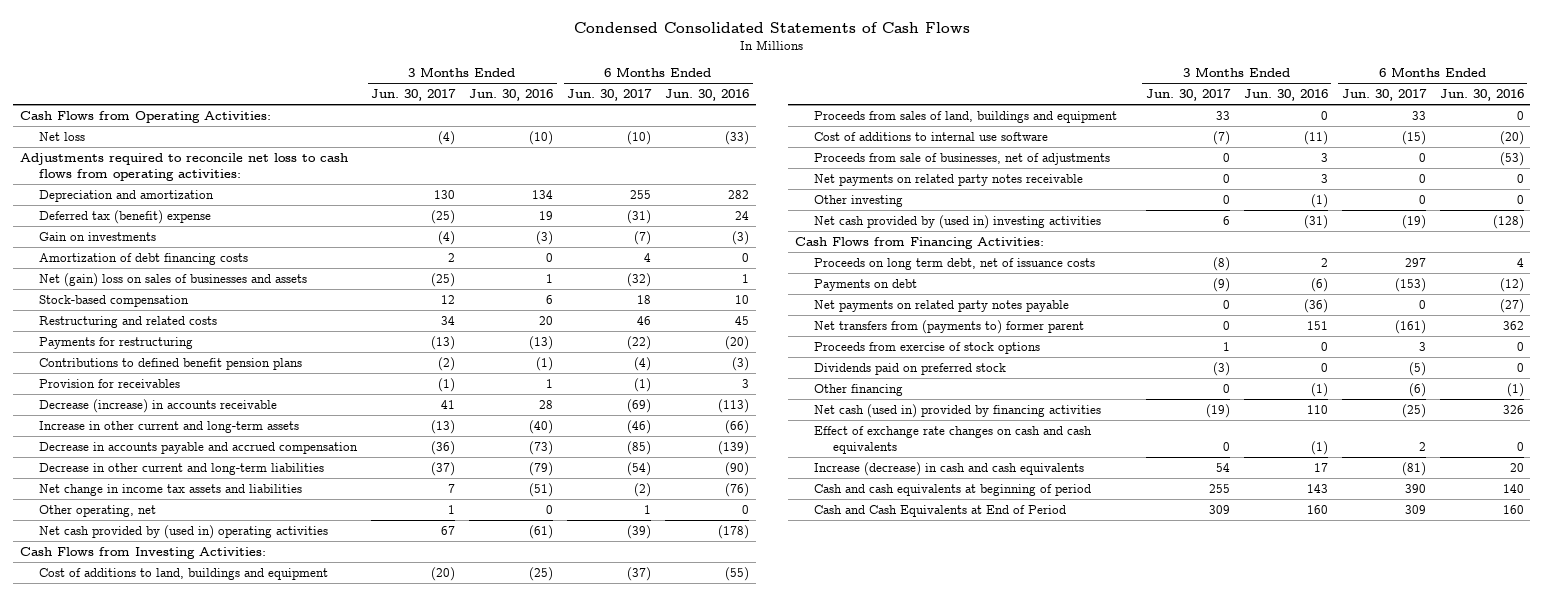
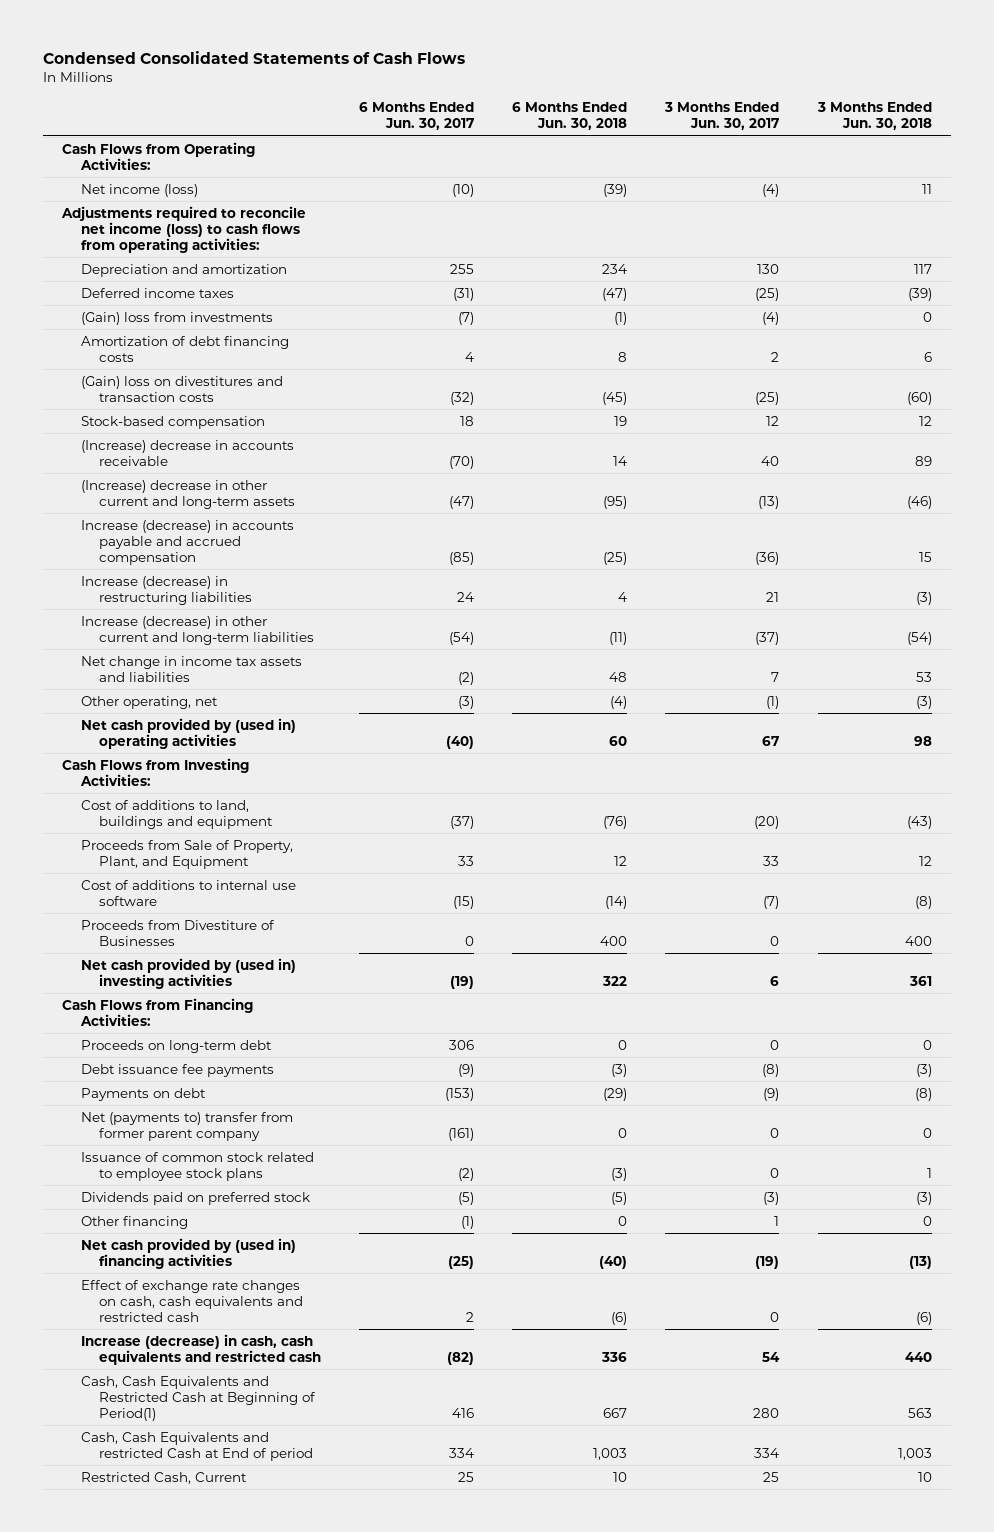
[469,89,554,102] Jun. 30, 2016 -> none
[665,89,750,102] Jun. 30, 2016 -> none
none -> [512,102,628,131] 6 Months Ended Jun. 30, 2018
none -> [816,102,932,131] 3 Months Ended Jun. 30, 2018
[39,131,86,141] Net loss -> [80,183,198,197] Net income (loss)
[20,152,349,182] Adjustments required to reconcile net loss to cash flows from operating activities: -> [61,205,307,253] Adjustments required to reconcile net income (loss) to cash flows from operating activities:
[39,209,212,224] Deferred tax (benefit) expense -> [80,287,234,298] Deferred income taxes
[39,231,157,241] Gain on investments -> [80,311,273,325] (Gain) loss from investments
[39,272,308,287] Net (gain) loss on sales of businesses and assets -> [80,375,283,402] (Gain) loss on divestitures and transaction costs
[39,315,218,328] Restructuring and related costs -> none
[39,336,194,349] Payments for restructuring -> none
[39,357,303,370] Contributions to defined benefit pension plans -> none
[39,378,181,388] Provision for receivables -> none
[39,398,278,413] Decrease (increase) in accounts receivable -> [80,439,294,466] (Increase) decrease in accounts receivable
[441,399,456,409] 41 -> [761,455,780,466] 40
[627,398,652,413] (69) -> [449,455,475,469] (70)
[39,420,300,433] Increase in other current and long-term assets -> [80,479,296,509] (Increase) decrease in other current and long-term assets
[627,419,652,434] (46) -> [449,495,475,509] (47)
[39,441,359,454] Decrease in accounts payable and accrued compensation -> [80,519,294,565] Increase (decrease) in accounts payable and accrued compensation
none -> [80,575,253,605] Increase (decrease) in restructuring liabilities
[39,462,325,475] Decrease in other current and long-term liabilities -> [80,615,315,645] Increase (decrease) in other current and long-term liabilities
[448,504,456,514] 1 -> [766,695,780,709] (1)
[644,504,652,514] 1 -> [458,695,475,709] (3)
[627,524,652,539] (39) -> [446,735,475,749] (40)
[813,110,1117,123] Proceeds from sales of land, buildings and equipment -> [80,839,293,869] Proceeds from Sale of Property, Plant, and Equipment
[813,173,1083,186] Net payments on related party notes receivable -> none
[813,194,903,207] Other investing -> none
[813,152,1110,165] Proceeds from sale of businesses, net of adjustments -> [80,919,275,946] Proceeds from Divestiture of Businesses
[813,257,1095,270] Proceeds on long term debt, net of issuance costs -> [80,1039,272,1053] Proceeds on long-term debt
[1212,256,1230,271] (8) -> [770,1039,780,1050] 0
[1404,257,1426,267] 297 -> [449,1039,475,1050] 306
none -> [80,1063,274,1077] Debt issuance fee payments
[813,299,1069,312] Net payments on related party notes payable -> none
[813,341,1040,354] Proceeds from exercise of stock options -> none
[813,319,1084,334] Net transfers from (payments to) former parent -> [80,1111,293,1141] Net (payments to) transfer from former parent company
none -> [80,1151,314,1181] Issuance of common stock related to employee stock plans
[1222,383,1230,393] 0 -> [774,1215,780,1226] 1
[1408,382,1426,397] (6) -> [461,1215,475,1229] (1)
[813,403,1101,418] Net cash (used in) provided by financing activities -> [80,1237,296,1269] Net cash provided by (used in) financing activities
[813,425,1092,455] Effect of exchange rate changes on cash and cash equivalents -> [80,1279,304,1322] Effect of exchange rate changes on cash, cash equivalents and restricted cash
[813,461,1084,476] Increase (decrease) in cash and cash equivalents -> [80,1333,322,1365] Increase (decrease) in cash, cash equivalents and restricted cash
[1401,461,1426,476] (81) -> [447,1351,475,1365] (82)
[813,483,1091,496] Cash and cash equivalents at beginning of period -> [80,1375,317,1421] Cash, Cash Equivalents and Restricted Cash at Beginning of Period(1)
[1208,483,1230,493] 255 -> [753,1407,780,1418] 280
[1404,483,1426,493] 390 -> [452,1407,475,1418] 416
[813,504,1066,517] Cash and Cash Equivalents at End of Period -> [80,1431,314,1461] Cash, Cash Equivalents and restricted Cash at End of period
[1208,504,1230,514] 309 -> [754,1447,780,1458] 334
[1404,504,1426,514] 309 -> [449,1447,475,1458] 334
none -> [80,1471,247,1484] Restricted Cash, Current

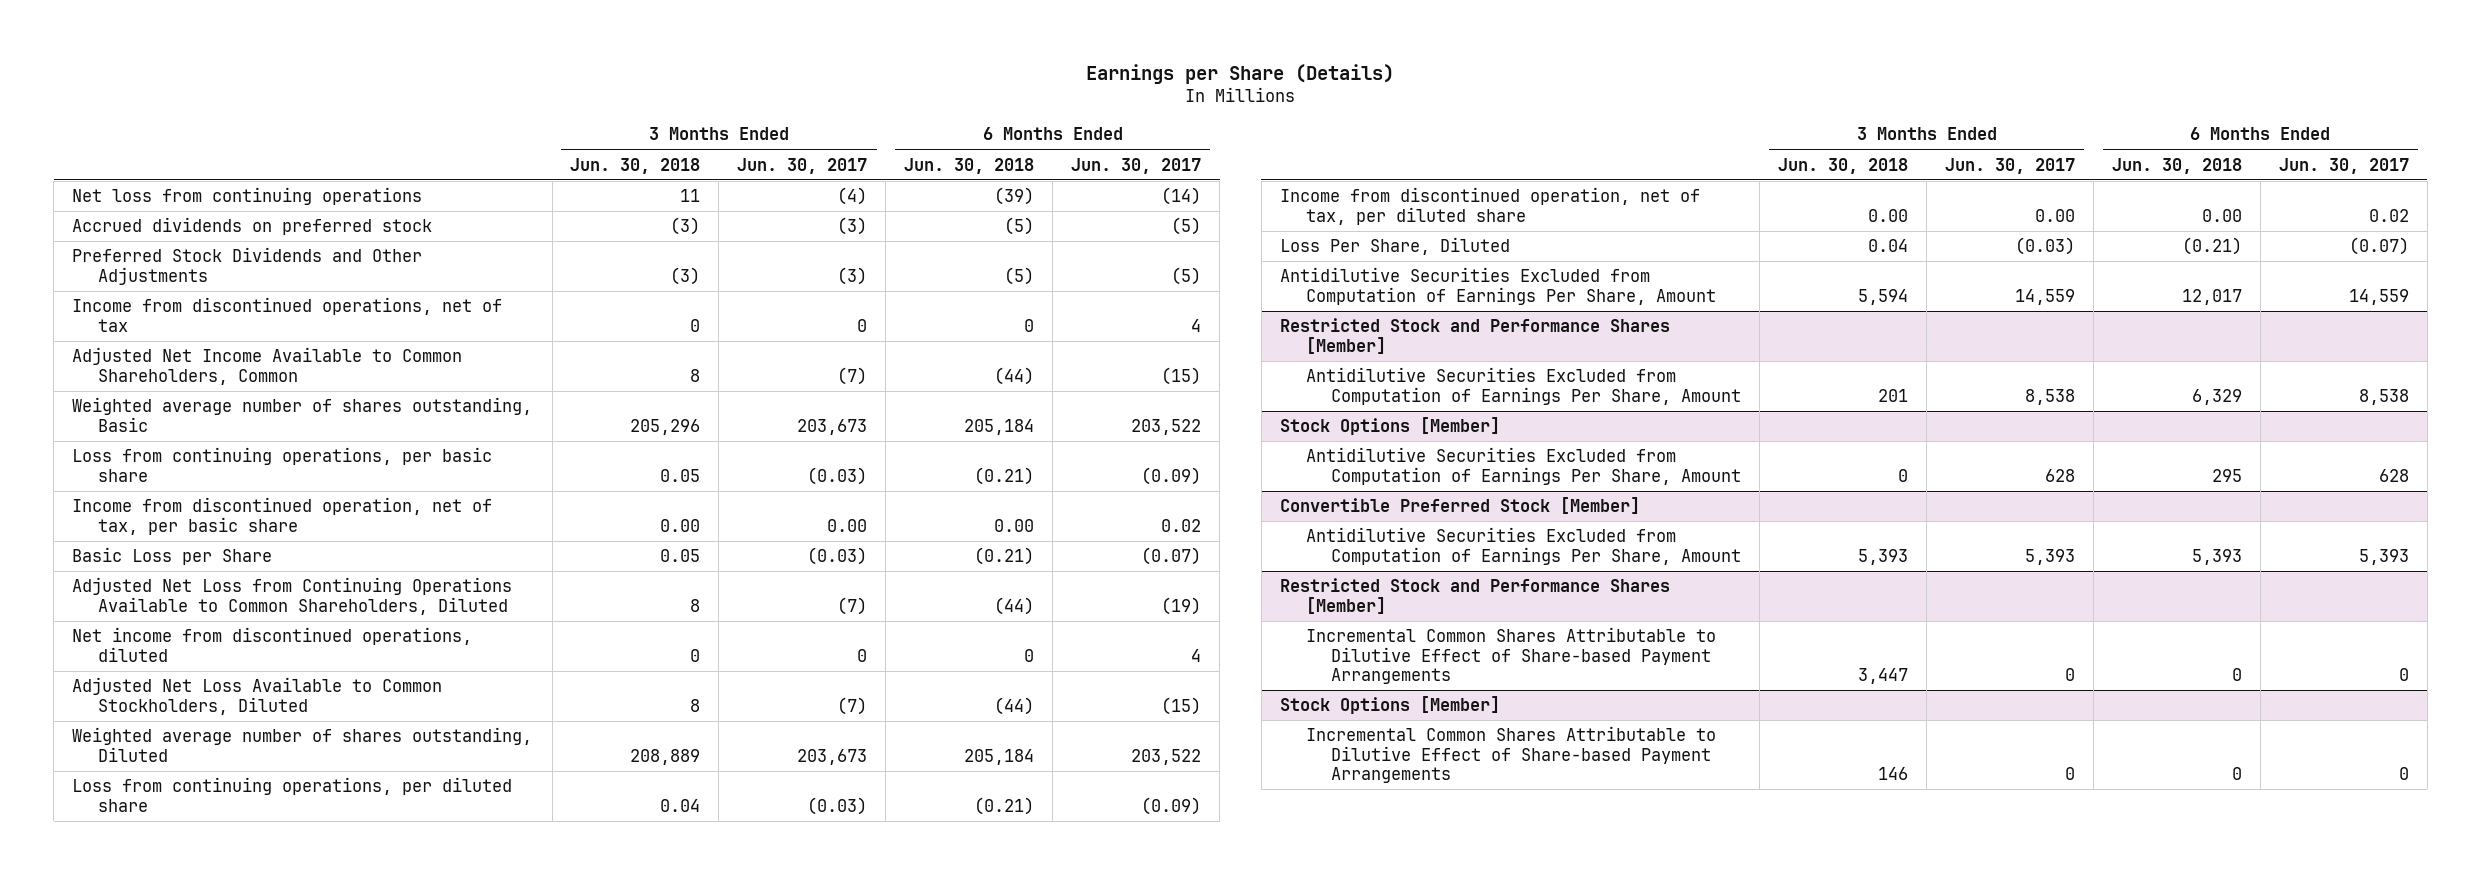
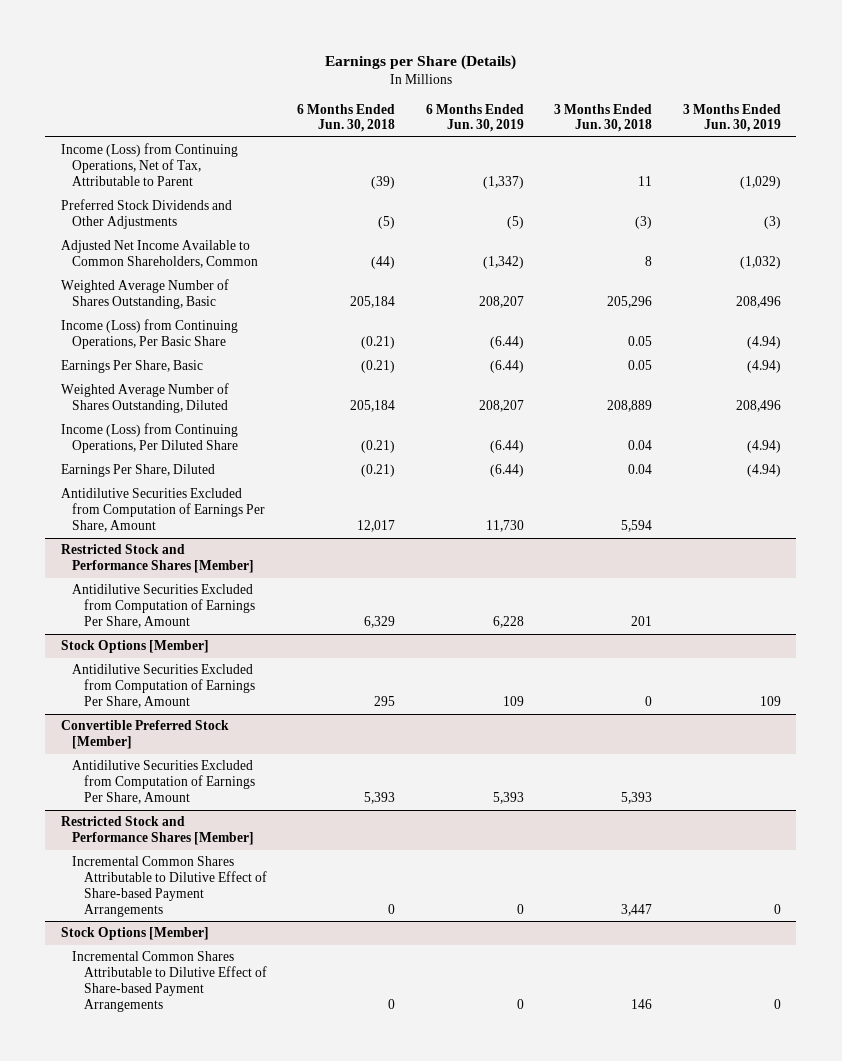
[737,157,868,174] Jun. 30, 2017 -> none
[1071,157,1202,174] Jun. 30, 2017 -> none
none -> [425,103,524,133] 6 Months Ended Jun. 30, 2019
none -> [682,103,781,133] 3 Months Ended Jun. 30, 2019
[72,217,433,236] Accrued dividends on preferred stock -> none
[72,187,423,206] Net loss from continuing operations -> [60,143,238,186] Income (Loss) from Continuing Operations, Net of Tax, Attributable to Parent
[72,297,503,332] Income from discontinued operations, net of tax -> none
[72,497,493,535] Income from discontinued operation, net of tax, per basic share -> none
[72,577,513,615] Adjusted Net Loss from Continuing Operations Available to Common Shareholders, Diluted -> none
[72,627,473,662] Net income from discontinued operations, diluted -> none
[72,677,443,715] Adjusted Net Loss Available to Common Stockholders, Diluted -> none
[1279,187,1700,225] Income from discontinued operation, net of tax, per diluted share -> none
[72,397,533,432] Weighted average number of shares outstanding, Basic -> [60,279,229,310] Weighted Average Number of Shares Outstanding, Basic
[72,447,493,482] Loss from continuing operations, per basic share -> [60,319,238,350] Income (Loss) from Continuing Operations, Per Basic Share
[72,547,273,566] Basic Loss per Share -> [60,360,203,374] Earnings Per Share, Basic
[72,727,533,762] Weighted average number of shares outstanding, Diluted -> [60,383,229,414] Weighted Average Number of Shares Outstanding, Diluted
[72,777,513,812] Loss from continuing operations, per diluted share -> [60,423,239,454] Income (Loss) from Continuing Operations, Per Diluted Share
[1279,237,1510,256] Loss Per Share, Diluted -> [60,464,215,478] Earnings Per Share, Diluted

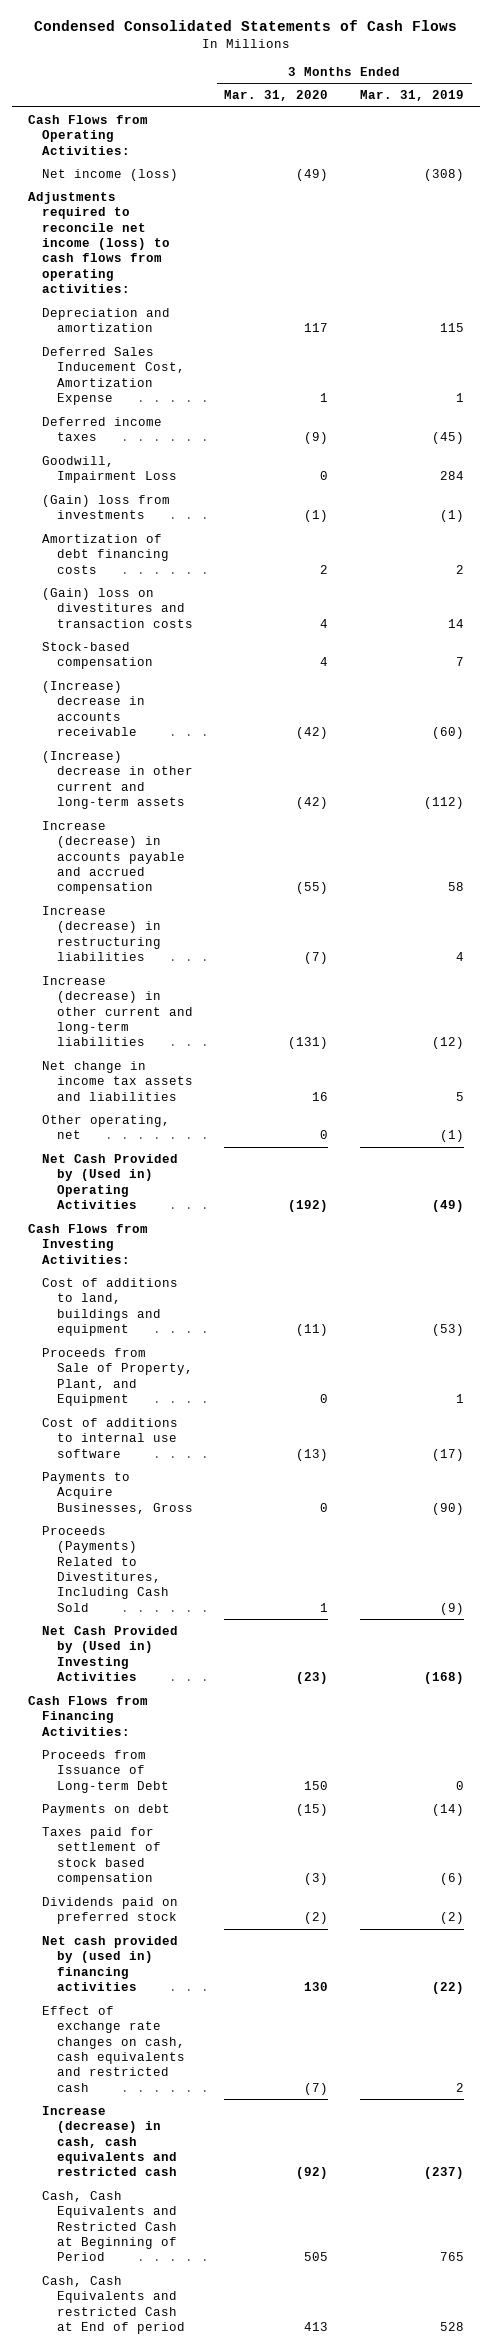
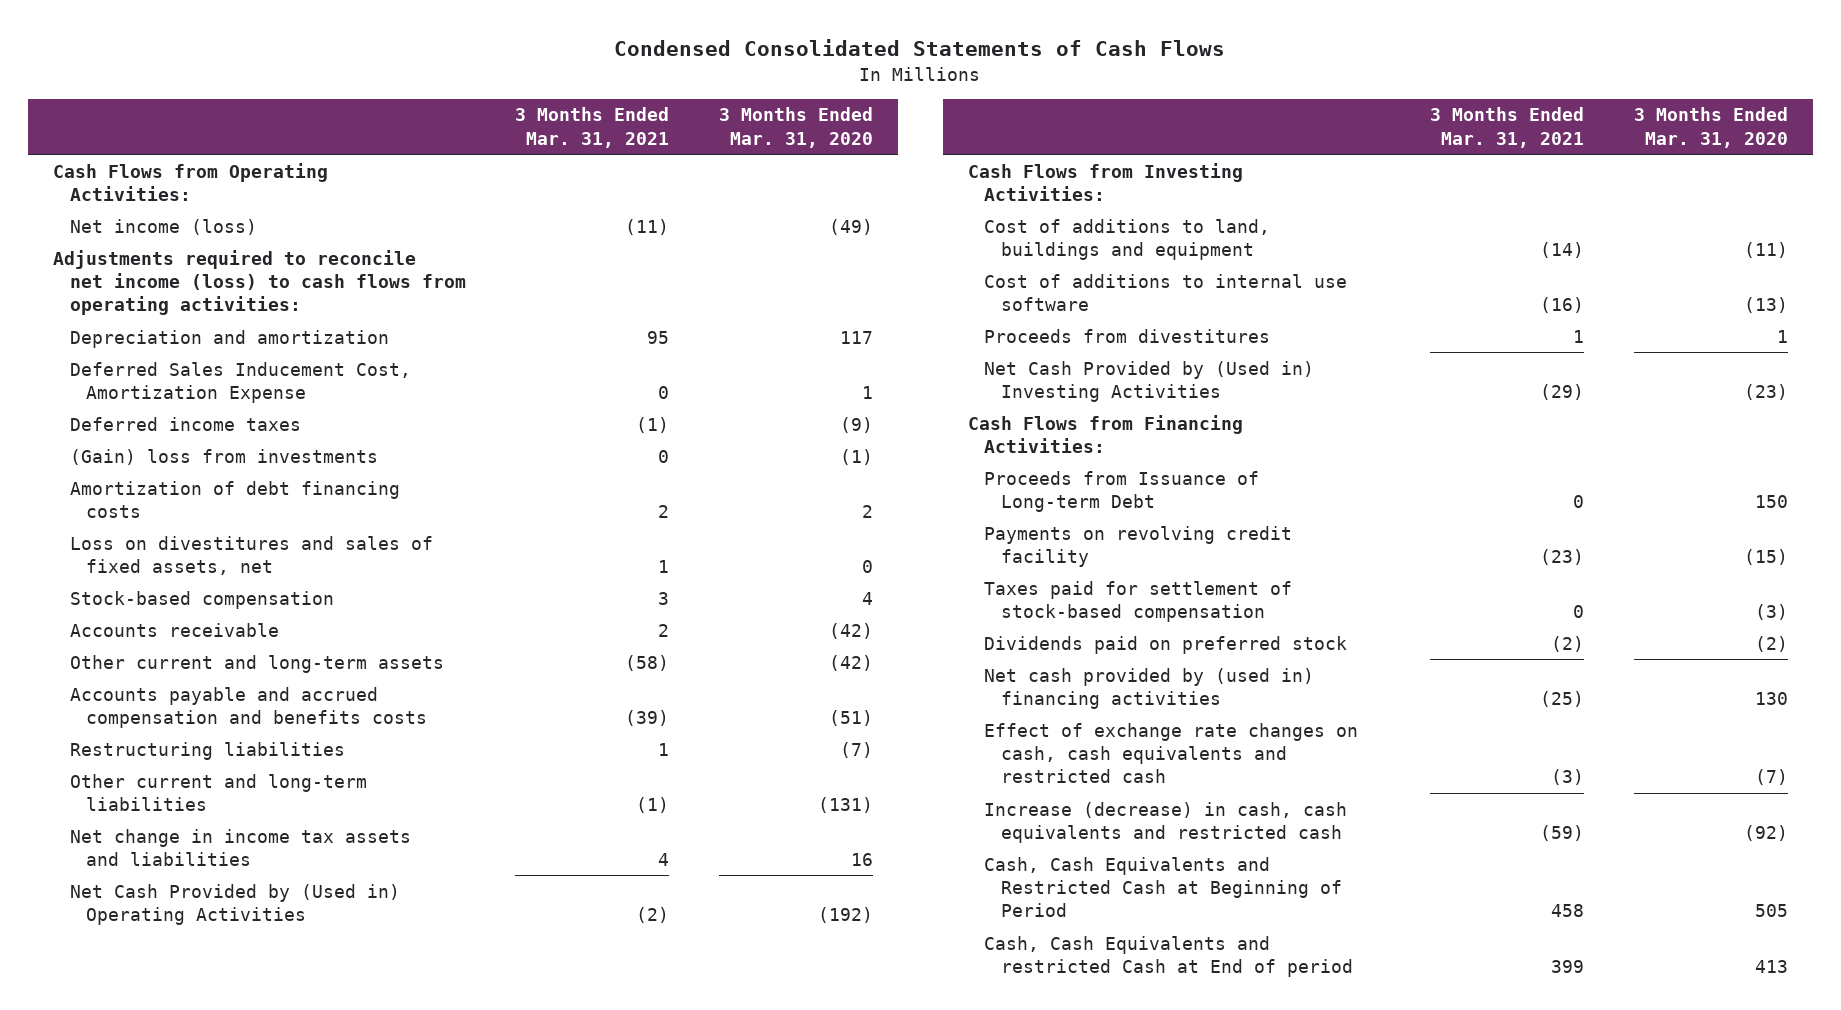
[360,90,465,102] Mar. 31, 2019 -> none
none -> [515,107,670,148] 3 Months Ended Mar. 31, 2021
[42,455,177,484] Goodwill, Impairment Loss -> none
[42,587,193,628] (Gain) loss on divestitures and transaction costs -> [69,535,433,575] Loss on divestitures and sales of fixed assets, net
[320,618,329,628] 4 -> [861,559,873,573] 0
[42,680,145,737] (Increase) decrease in accounts receivable -> [69,622,279,637] Accounts receivable
[42,750,193,810] (Increase) decrease in other current and long-term assets -> [69,654,444,673] Other current and long-term assets
[42,820,185,895] Increase (decrease) in accounts payable and accrued compensation -> [69,686,428,728] Accounts payable and accrued compensation and benefits costs
[296,882,329,895] (55) -> [828,709,873,726] (51)
[42,905,161,962] Increase (decrease) in restructuring liabilities -> [69,741,345,760] Restructuring liabilities
[42,975,193,1047] Increase (decrease) in other current and long-term liabilities -> [69,773,367,811] Other current and long-term liabilities
[42,1114,171,1140] Other operating, net -> none
[42,1347,193,1407] Proceeds from Sale of Property, Plant, and Equipment -> none
[42,1471,193,1514] Payments to Acquire Businesses, Gross -> none
[42,1525,169,1612] Proceeds (Payments) Related to Divestitures, Including Cash Sold -> none
none -> [984,328,1271,343] Proceeds from divestitures
[42,1803,171,1816] Payments on debt -> [984,525,1293,567] Payments on revolving credit facility
[42,1826,161,1886] Taxes paid for settlement of stock based compensation -> [984,580,1293,622] Taxes paid for settlement of stock-based compensation

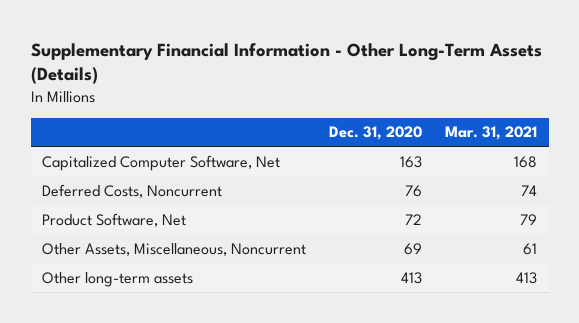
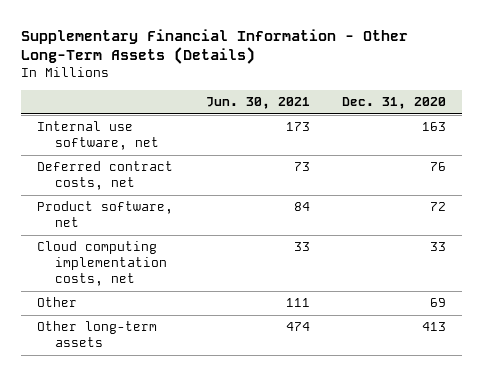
[445,126,538,141] Mar. 31, 2021 -> none
none -> [205,97,310,110] Jun. 30, 2021
[42,154,281,171] Capitalized Computer Software, Net -> [37,121,160,151] Internal use software, net
[42,183,223,198] Deferred Costs, Noncurrent -> [37,161,174,191] Deferred contract costs, net
[42,212,187,227] Product Software, Net -> [37,201,174,228] Product software, net
none -> [37,241,168,287] Cloud computing implementation costs, net
[42,242,307,256] Other Assets, Miscellaneous, Noncurrent -> [37,297,78,308] Other

